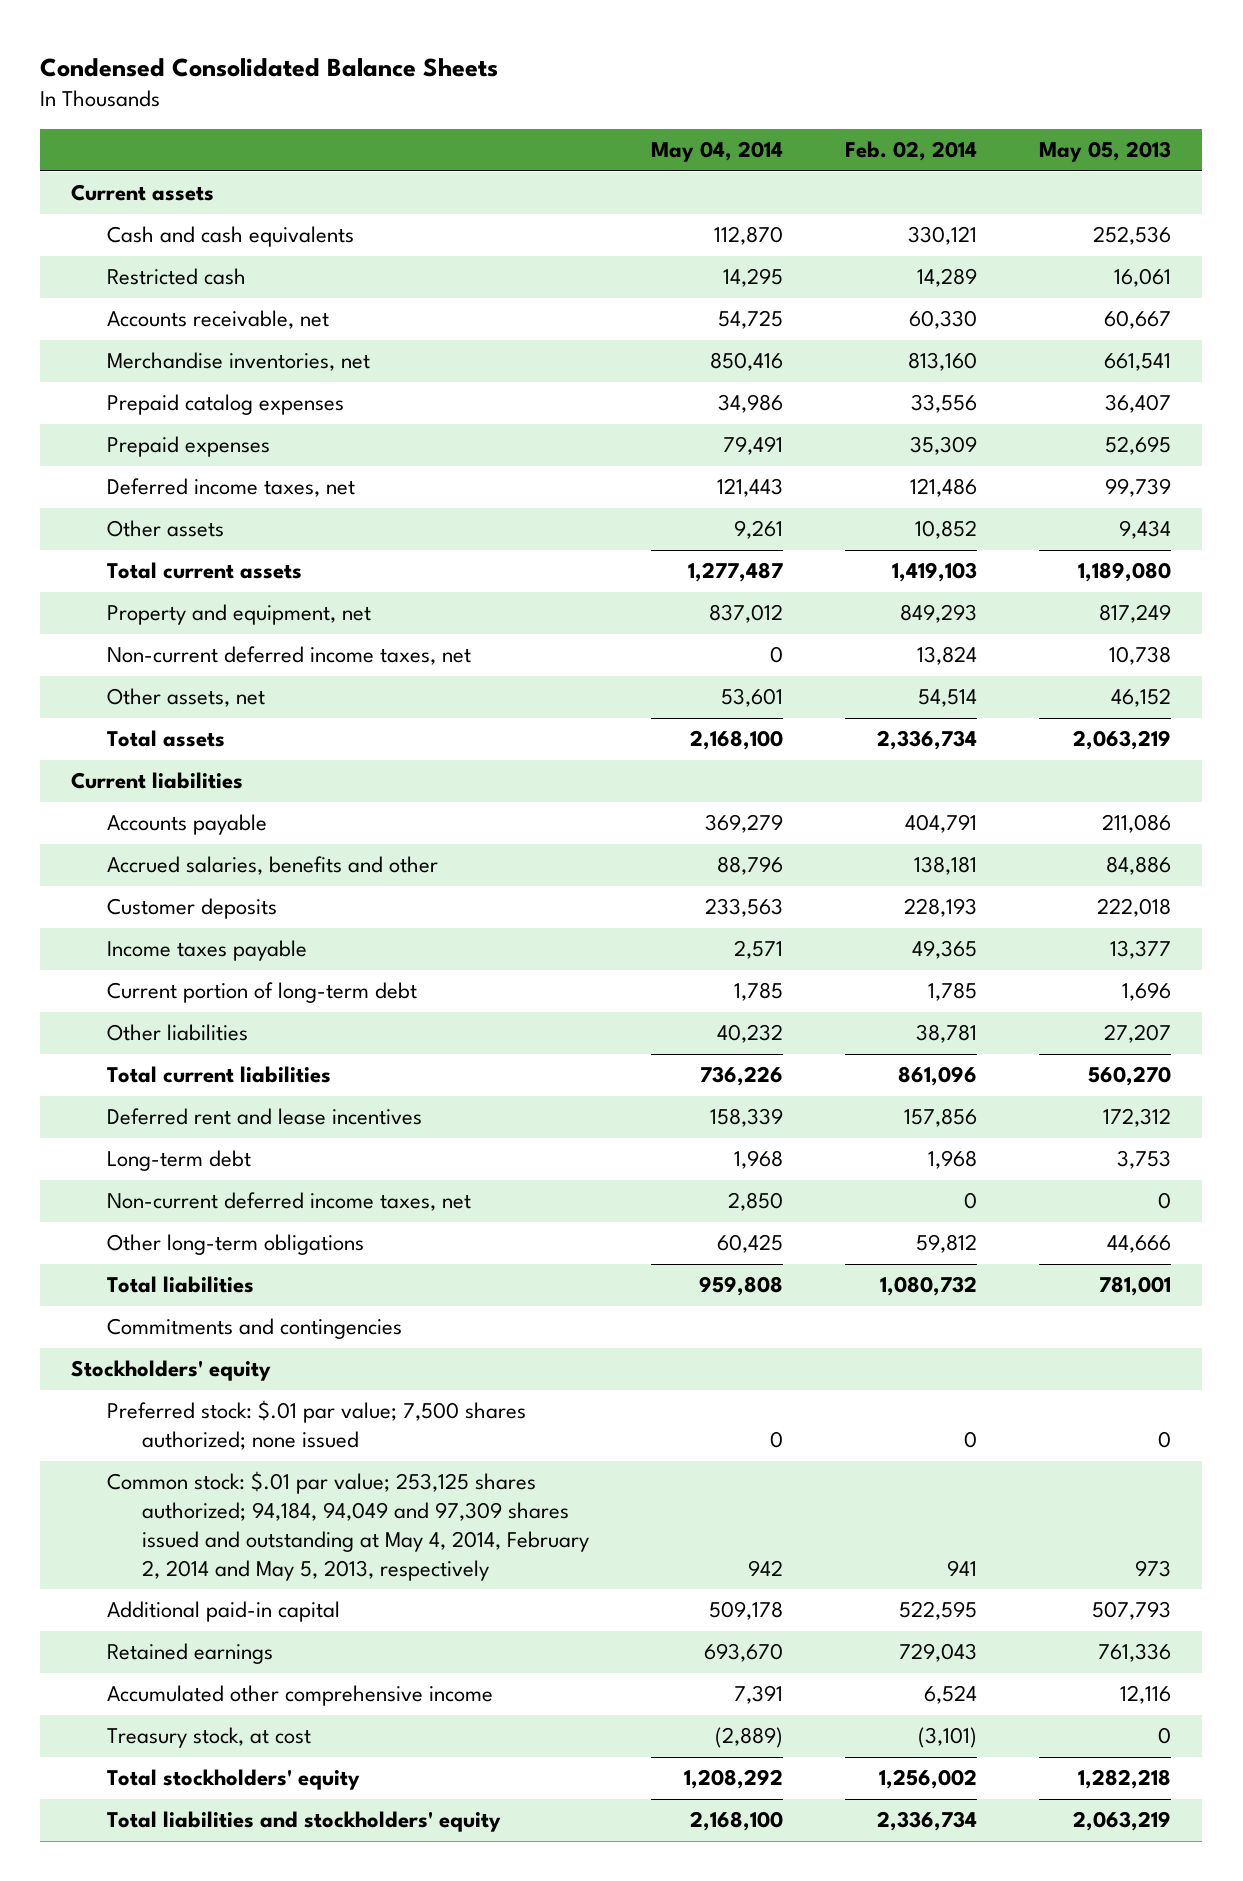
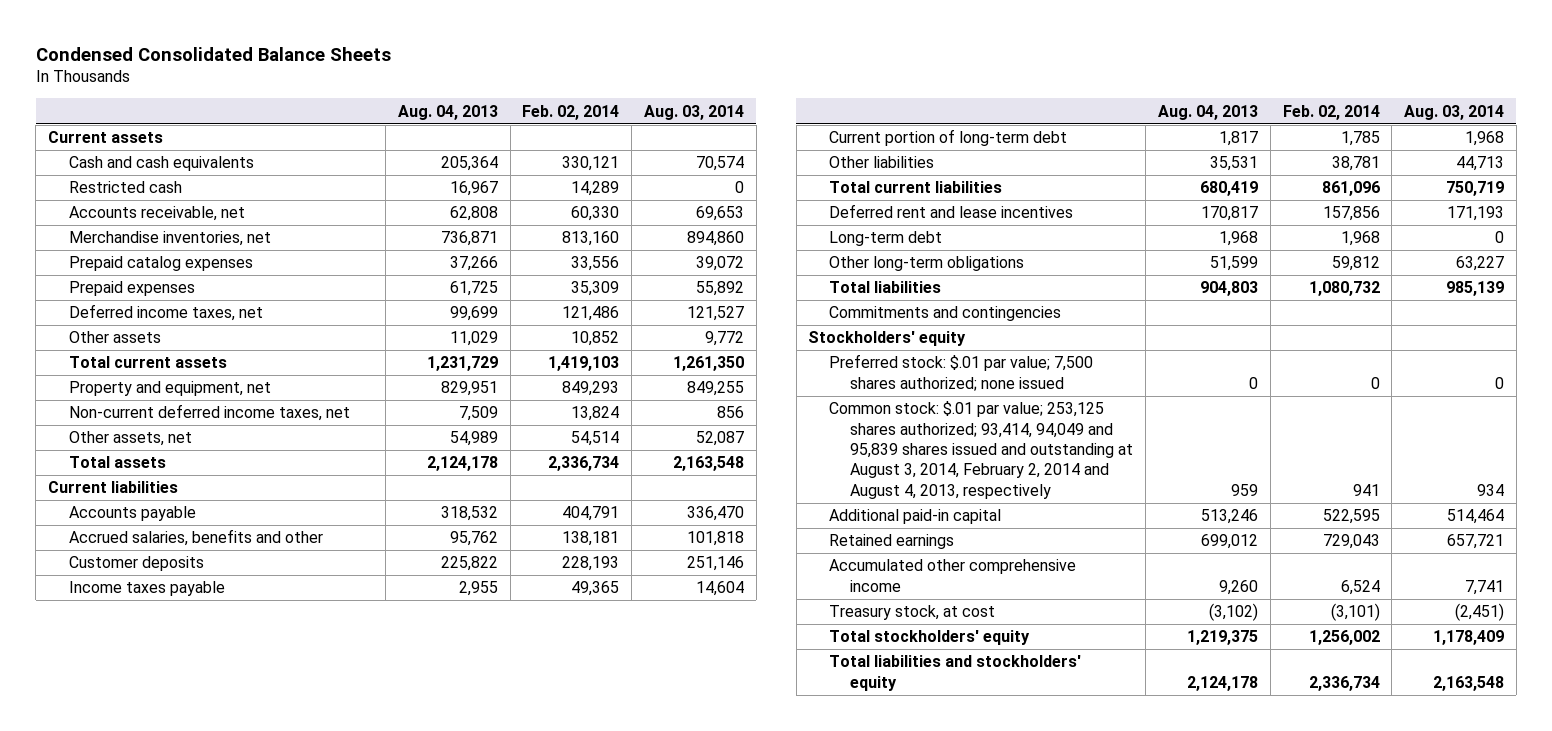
[651,141,784,163] May 04, 2014 -> none
[1039,141,1172,163] May 05, 2013 -> none
none -> [397,104,498,120] Aug. 04, 2013
none -> [643,104,744,120] Aug. 03, 2014
[106,1192,471,1212] Non-current deferred income taxes, net -> none
[106,1471,590,1581] Common stock: $.01 par value; 253,125 shares authorized; 94,184, 94,049 and 97,309 shares issued and outstanding at May 4, 2014, February 2, 2014 and May 5, 2013, respectively -> [829,401,1134,499] Common stock: $.01 par value; 253,125 shares authorized; 93,414, 94,049 and 95,839 shares issued and outstanding at August 3, 2014, February 2, 2014 and August 4, 2013, respectively

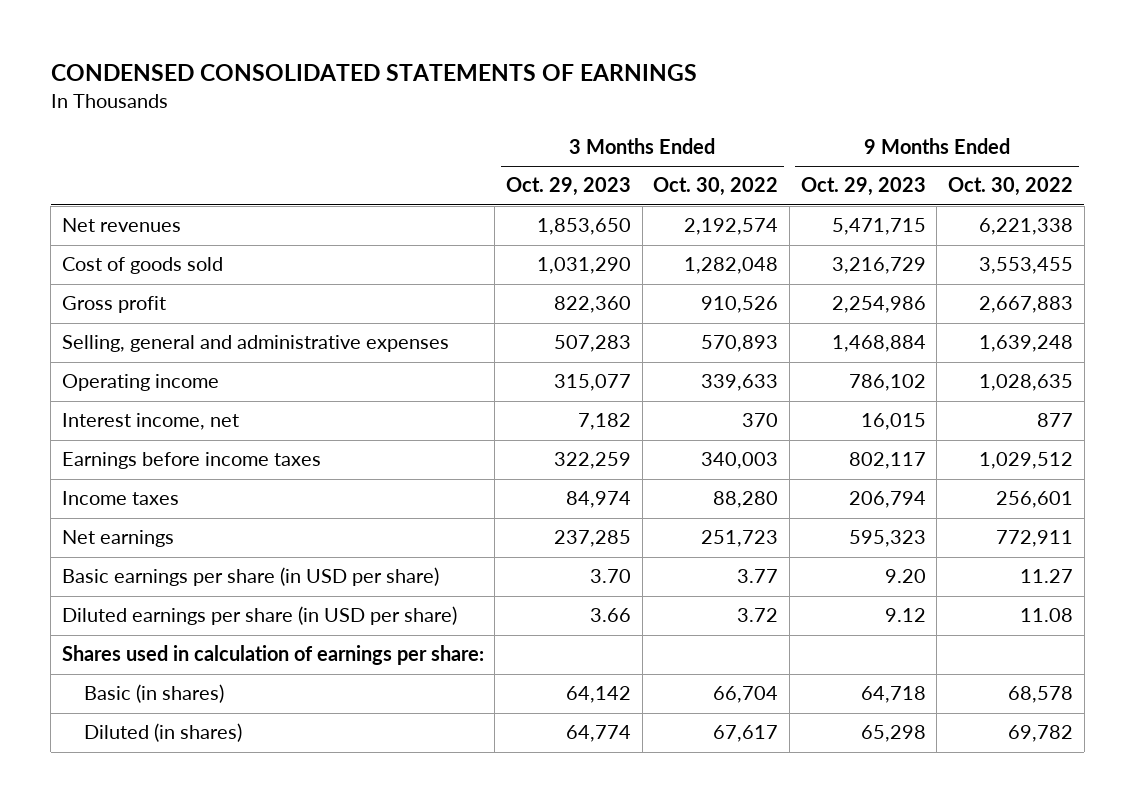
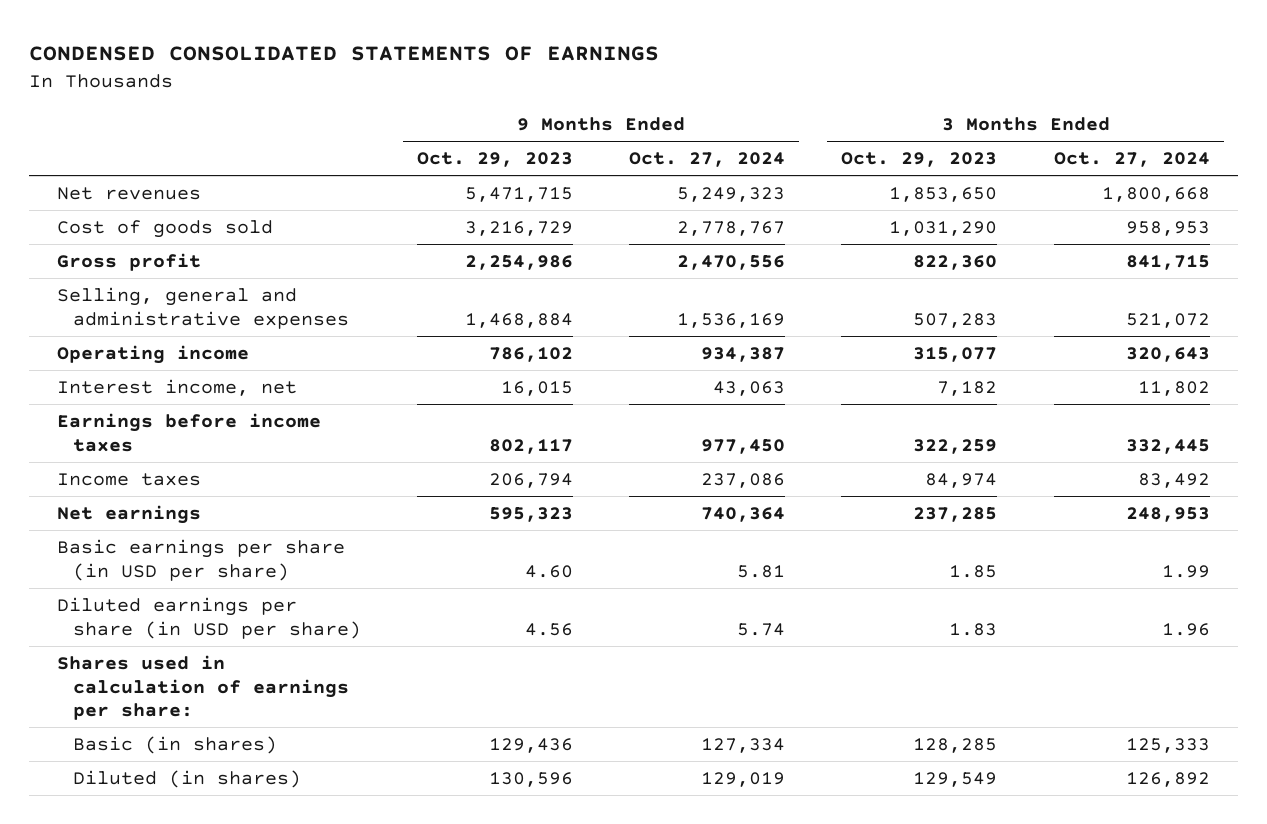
[653,177,779,197] Oct. 30, 2022 -> none
[948,177,1074,197] Oct. 30, 2022 -> none
none -> [629,152,786,168] Oct. 27, 2024
none -> [1053,152,1210,168] Oct. 27, 2024
[590,569,632,584] 3.70 -> [949,564,998,578] 1.85
[884,569,926,584] 9.20 -> [525,564,574,578] 4.60
[590,608,632,623] 3.66 -> [949,622,998,636] 1.83
[884,608,926,623] 9.12 -> [525,622,574,636] 4.56
[566,686,632,704] 64,142 -> [913,737,998,753] 128,285
[860,686,926,704] 64,718 -> [489,737,574,753] 129,436
[566,725,632,743] 64,774 -> [913,771,998,787] 129,549
[860,725,926,743] 65,298 -> [489,771,574,787] 130,596

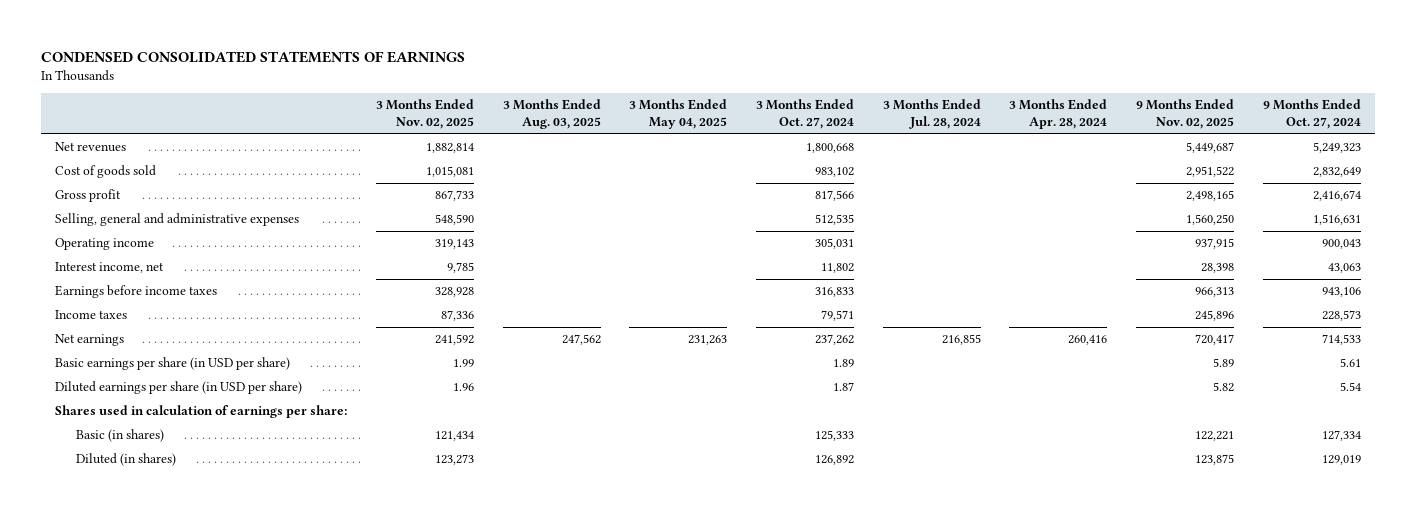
[417,152,574,168] Oct. 29, 2023 -> none
[841,152,998,168] Oct. 29, 2023 -> none
none -> [375,99,474,130] 3 Months Ended Nov. 02, 2025
none -> [502,99,601,130] 3 Months Ended Aug. 03, 2025
none -> [629,99,728,130] 3 Months Ended May 04, 2025
none -> [882,99,981,130] 3 Months Ended Jul. 28, 2024
none -> [1009,99,1108,130] 3 Months Ended Apr. 28, 2024
none -> [1136,99,1235,130] 9 Months Ended Nov. 02, 2025
[677,220,786,236] 2,778,767 -> [1312,167,1361,178] 2,832,649
[1125,220,1210,236] 958,953 -> [815,167,855,178] 983,102
[677,254,786,270] 2,470,556 -> [1312,190,1361,202] 2,416,674
[1125,254,1210,270] 841,715 -> [815,190,855,202] 817,566
[677,312,786,328] 1,536,169 -> [1312,214,1361,226] 1,516,631
[1125,312,1210,328] 521,072 -> [815,214,855,226] 512,535
[701,346,786,362] 934,387 -> [1321,239,1361,250] 900,043
[1125,346,1210,362] 320,643 -> [815,238,855,250] 305,031
[701,438,786,454] 977,450 -> [1321,287,1361,298] 943,106
[1125,438,1210,454] 332,445 -> [815,287,855,298] 316,833
[701,472,786,488] 237,086 -> [1321,310,1361,322] 228,573
[1137,472,1210,488] 83,492 -> [821,310,855,322] 79,571
[701,506,786,522] 740,364 -> [1321,334,1361,346] 714,533
[1125,506,1210,522] 248,953 -> [815,334,855,346] 237,262
[737,564,786,578] 5.81 -> [1339,358,1361,368] 5.61
[1161,564,1210,578] 1.99 -> [833,359,855,368] 1.89
[737,622,786,636] 5.74 -> [1339,382,1361,392] 5.54
[1161,622,1210,636] 1.96 -> [833,382,855,392] 1.87

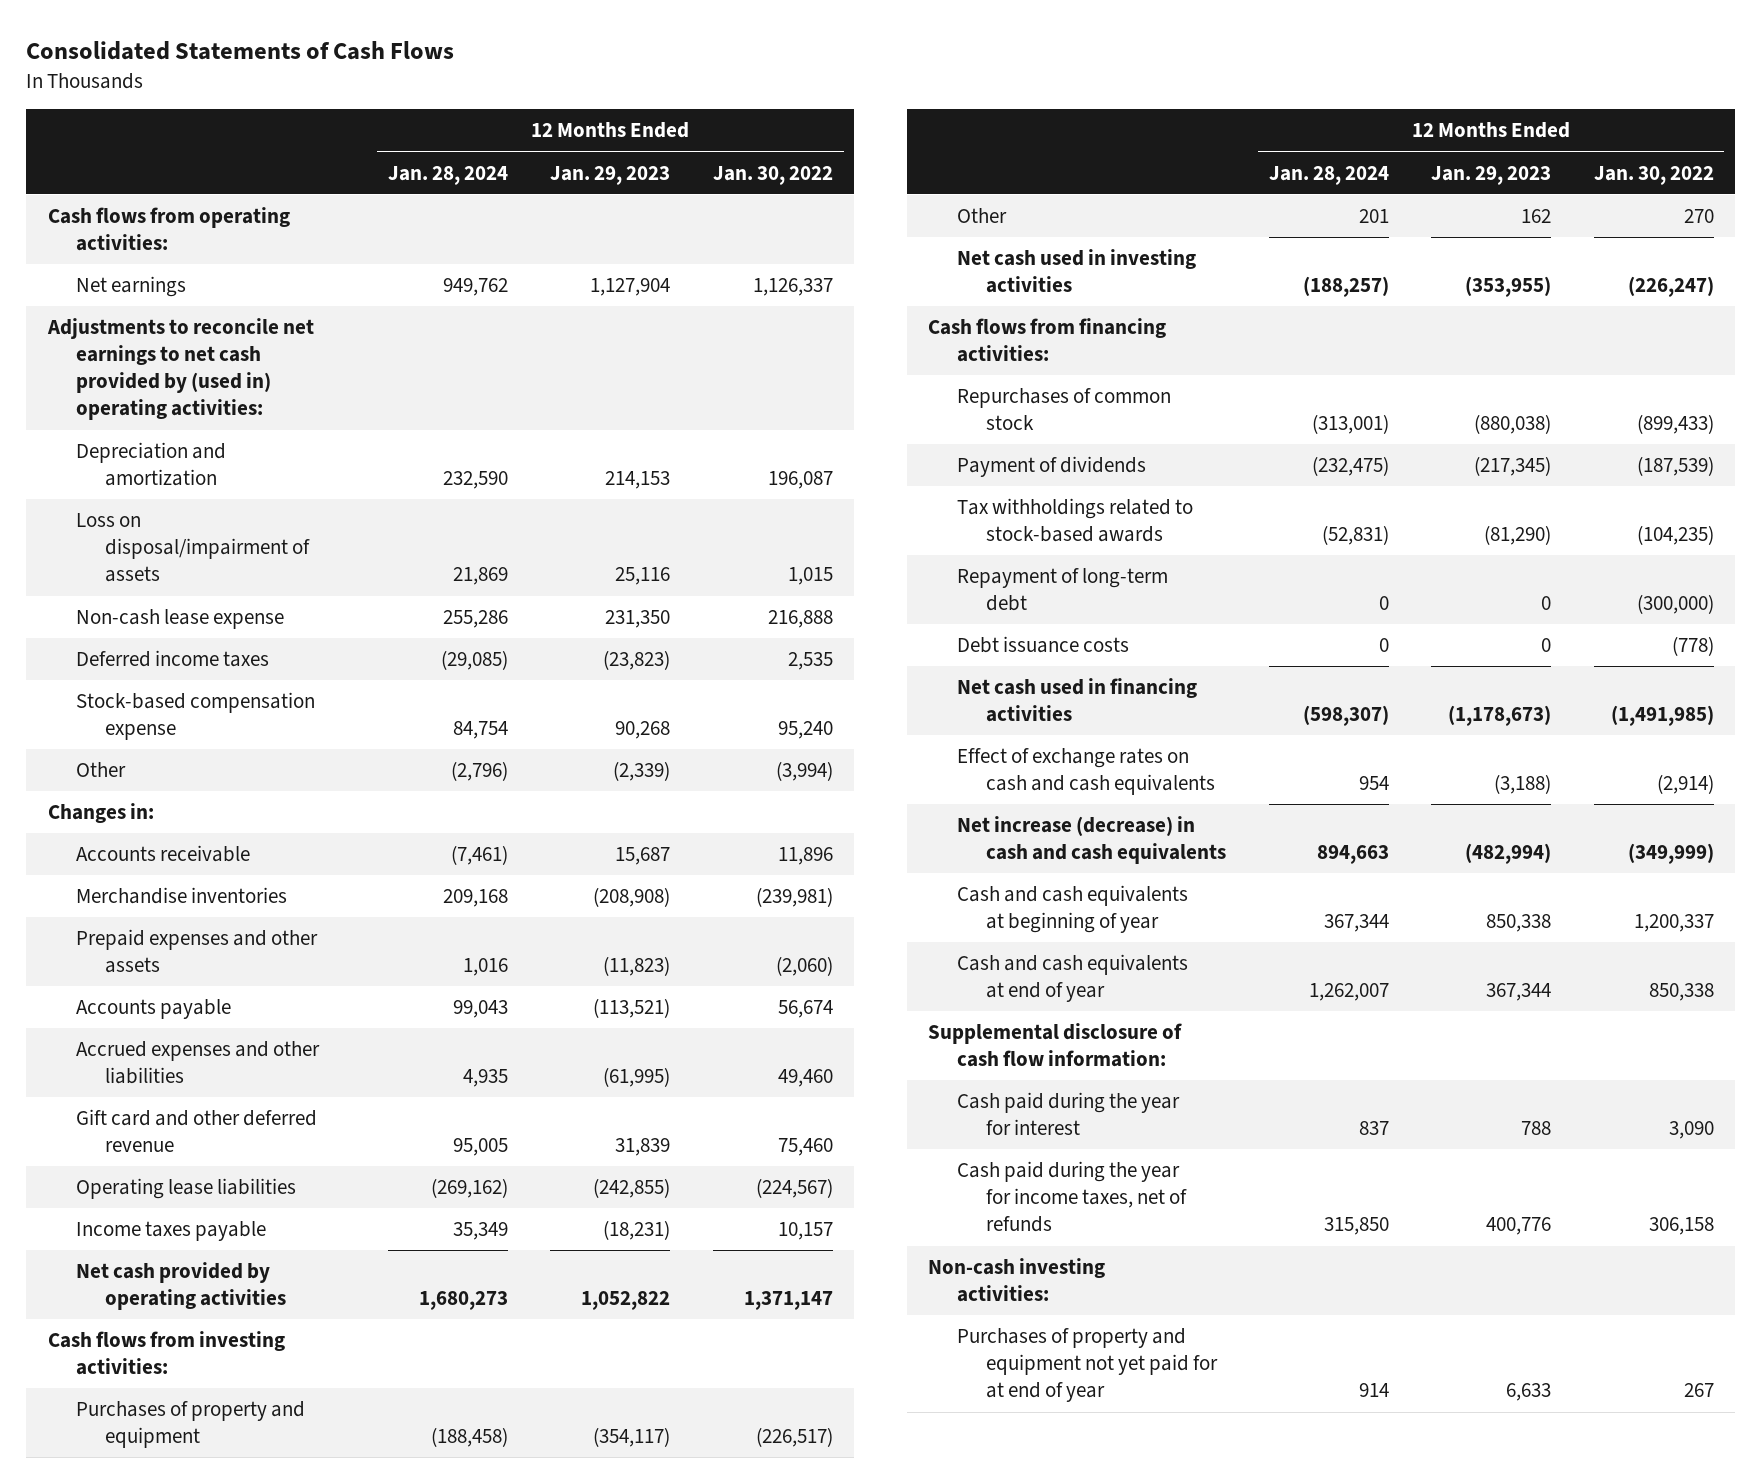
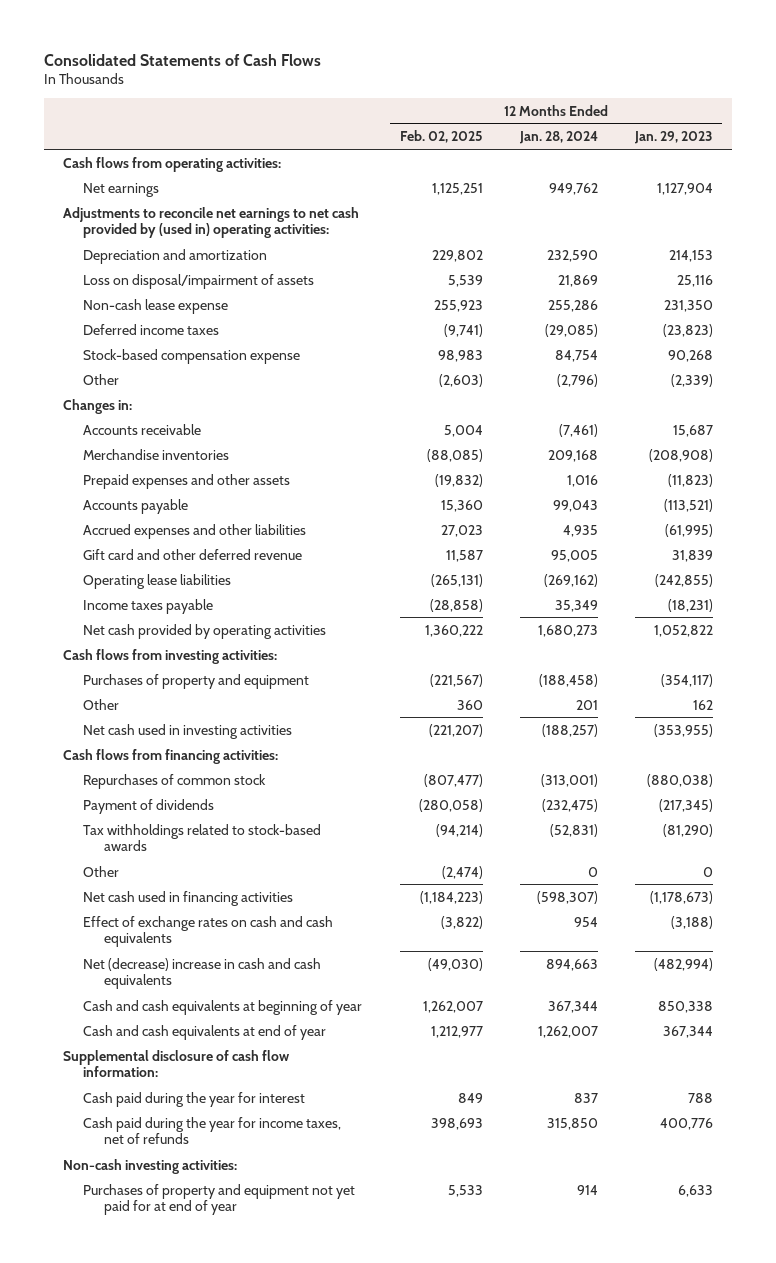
[712,165,833,185] Jan. 30, 2022 -> none
none -> [399,130,483,144] Feb. 02, 2025
[957,568,1169,612] Repayment of long-term debt -> none
[957,636,1130,654] Debt issuance costs -> none
none -> [83,865,120,877] Other
[957,816,1227,865] Net increase (decrease) in cash and cash equivalents -> [83,957,322,989] Net (decrease) increase in cash and cash equivalents

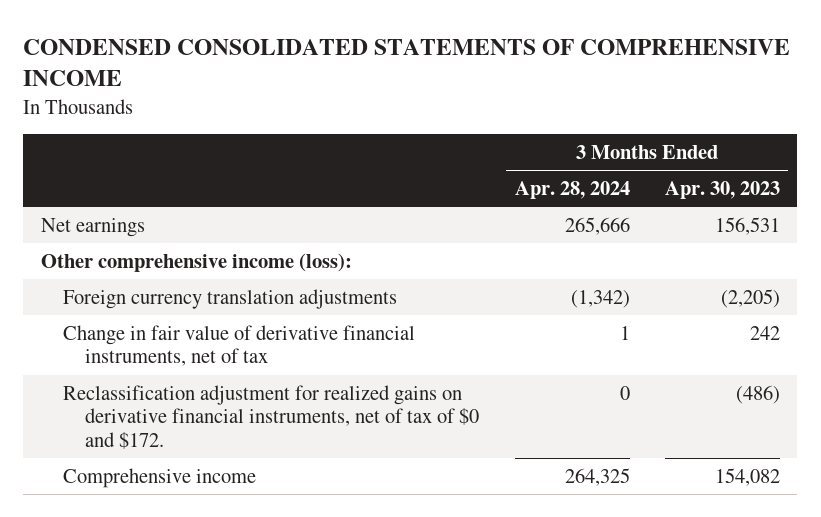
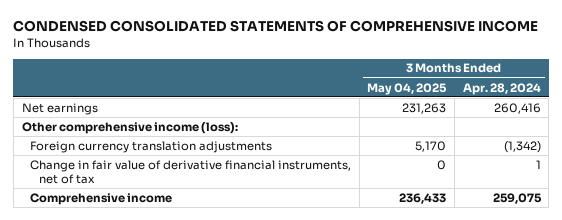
[664,180,780,199] Apr. 30, 2023 -> none
none -> [367,82,448,95] May 04, 2025
[564,216,630,235] 265,666 -> [493,102,541,114] 260,416
[63,384,480,450] Reclassification adjustment for realized gains on derivative financial instruments, net of tax of $0 and $172. -> none
[564,467,630,486] 264,325 -> [492,192,542,204] 259,075

